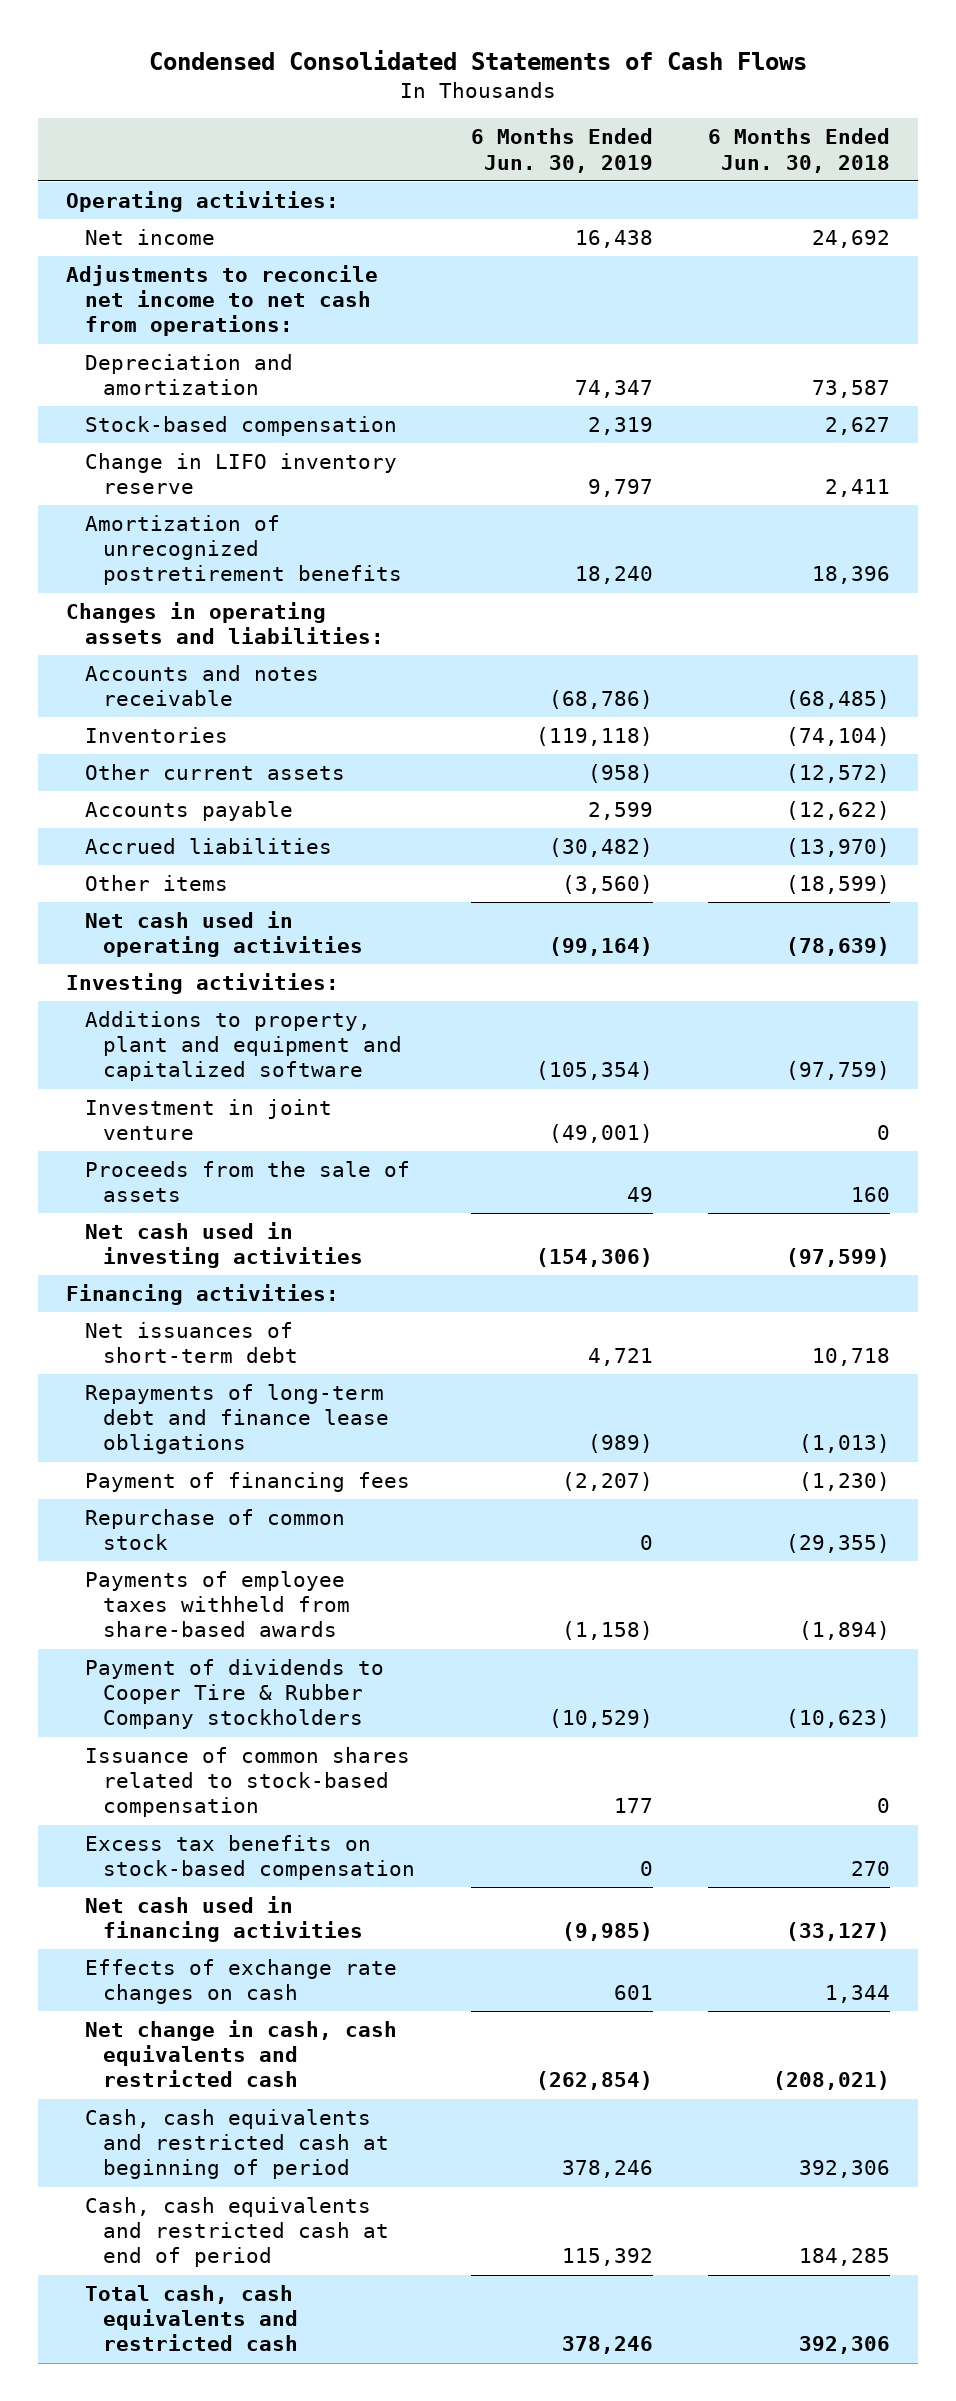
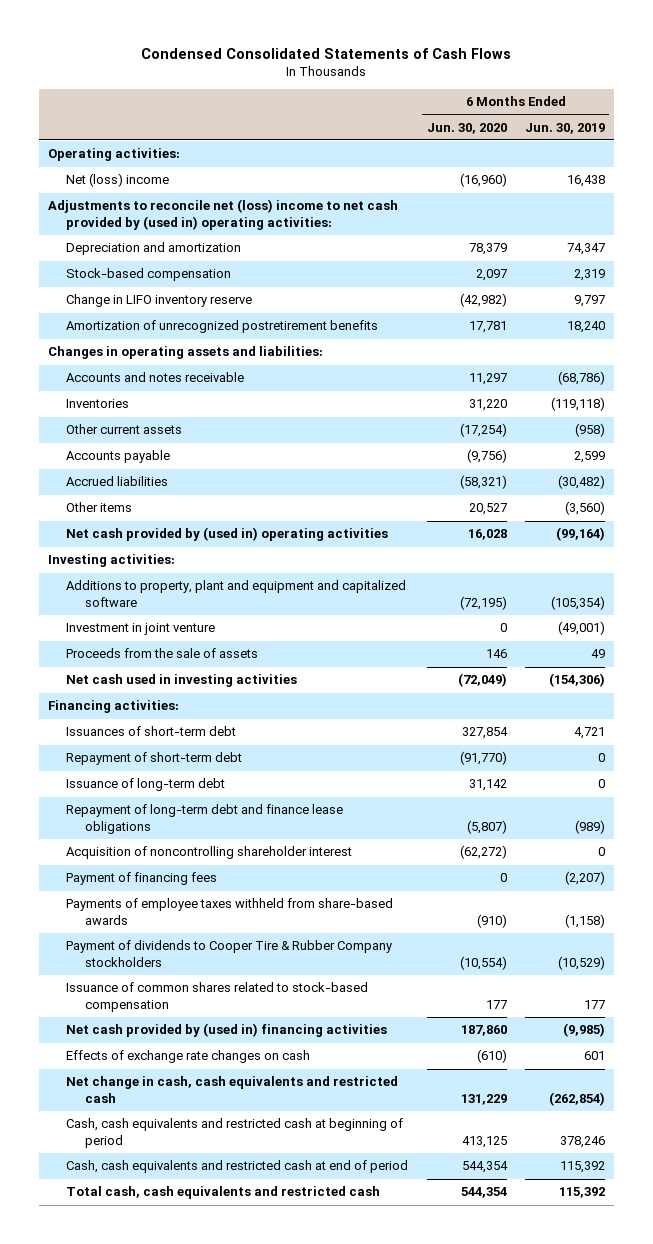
[708,128,891,173] 6 Months Ended Jun. 30, 2018 -> none
none -> [426,122,507,134] Jun. 30, 2020
[84,229,215,246] Net income -> [66,173,170,188] Net (loss) income
[65,265,378,337] Adjustments to reconcile net income to net cash from operations: -> [47,199,398,230] Adjustments to reconcile net (loss) income to net cash provided by (used in) operating activities:
[84,911,364,958] Net cash used in operating activities -> [66,527,389,542] Net cash provided by (used in) operating activities
[84,1322,299,1364] Net issuances of short-term debt -> [66,726,237,737] Issuances of short-term debt
none -> [66,752,243,766] Repayment of short-term debt
none -> [66,778,226,792] Issuance of long-term debt
[84,1384,390,1455] Repayments of long-term debt and finance lease obligations -> [66,804,344,834] Repayment of long-term debt and finance lease obligations
none -> [66,846,353,860] Acquisition of noncontrolling shareholder interest
[84,1509,345,1551] Repurchase of common stock -> none
[84,1835,416,1881] Excess tax benefits on stock-based compensation -> none
[84,1896,364,1943] Net cash used in financing activities -> [66,1023,388,1038] Net cash provided by (used in) financing activities
[561,2336,653,2355] 378,246 -> [558,1187,605,1199] 115,392

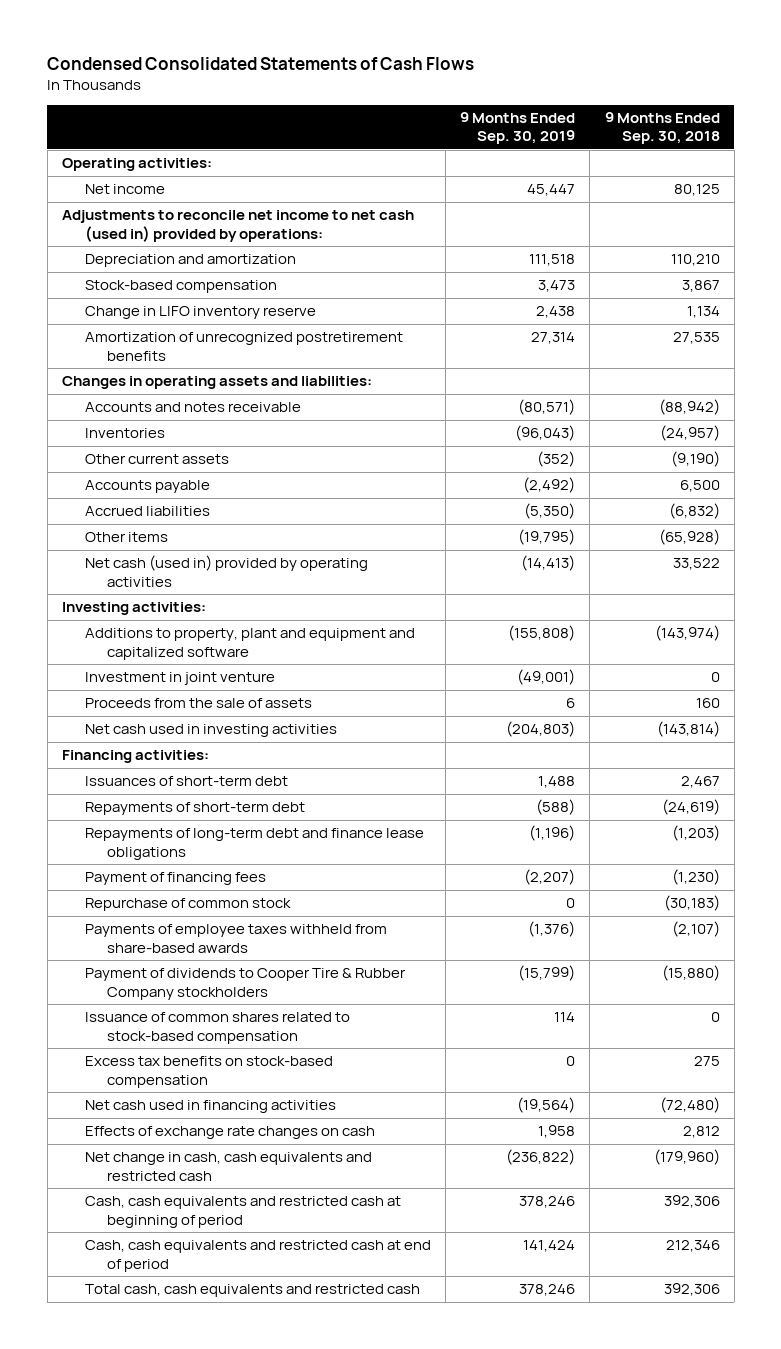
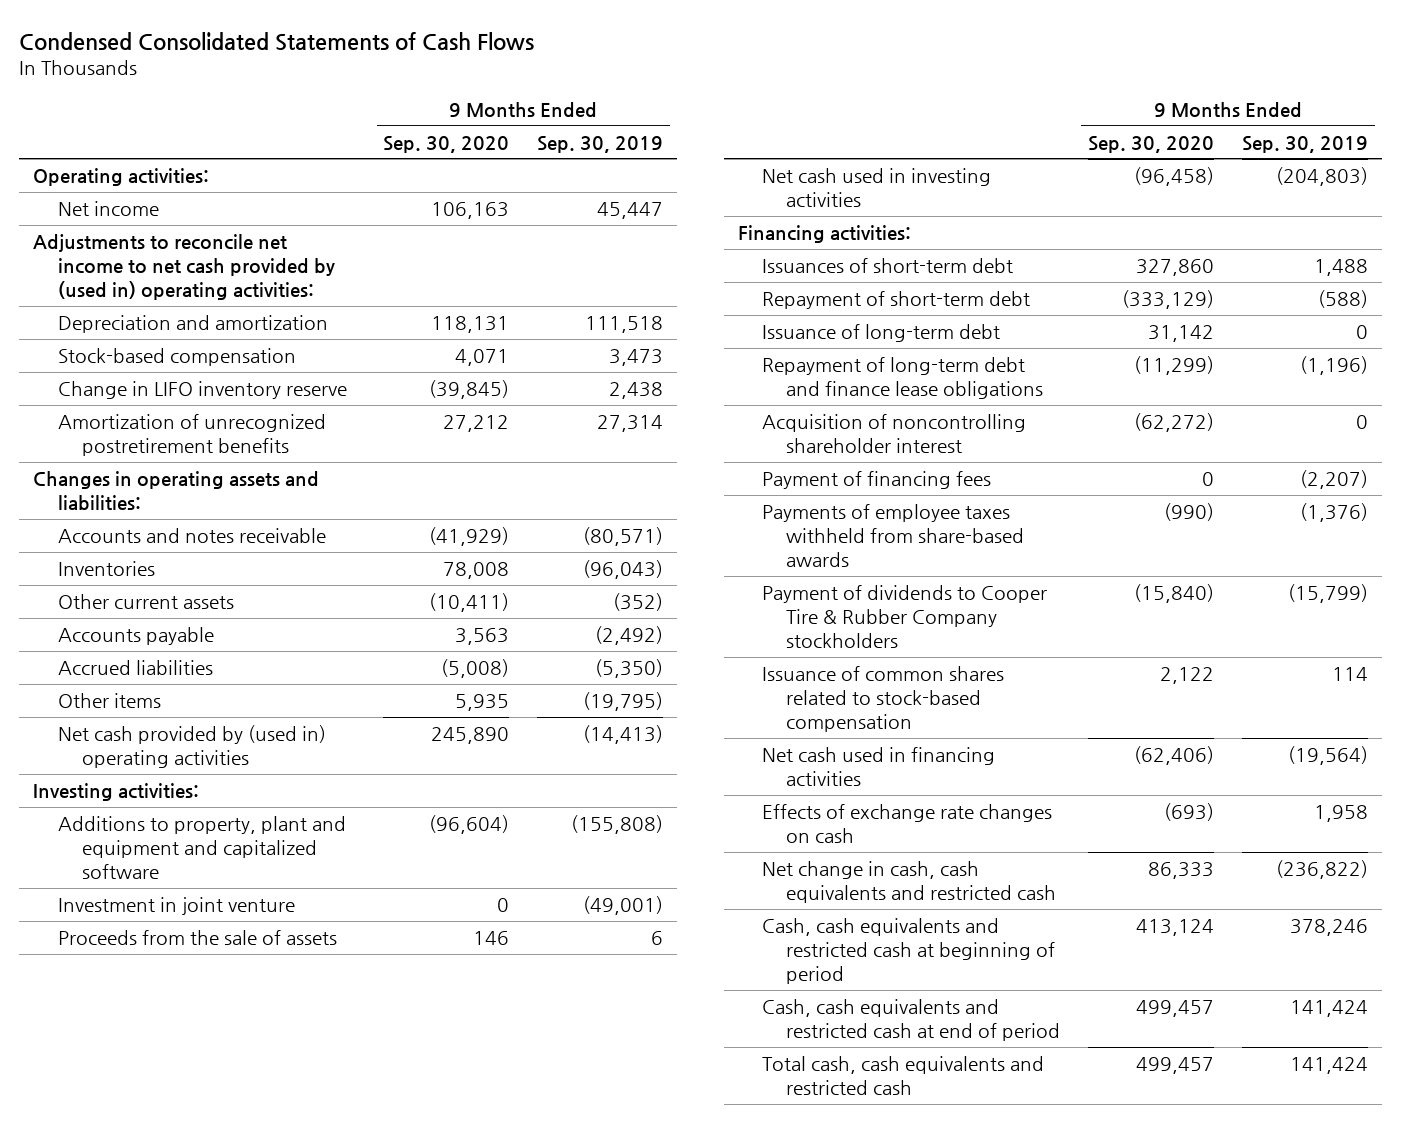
[604,112,720,145] 9 Months Ended Sep. 30, 2018 -> none
none -> [383,135,510,153] Sep. 30, 2020
[61,210,414,242] Adjustments to reconcile net income to net cash (used in) provided by operations: -> [33,233,335,301] Adjustments to reconcile net income to net cash provided by (used in) operating activities:
[84,555,368,587] Net cash (used in) provided by operating activities -> [57,724,326,769] Net cash provided by (used in) operating activities
[84,802,305,816] Repayments of short-term debt -> [762,290,1031,309] Repayment of short-term debt
none -> [762,323,1001,342] Issuance of long-term debt
[84,828,424,860] Repayments of long-term debt and finance lease obligations -> [762,356,1044,400] Repayment of long-term debt and finance lease obligations
none -> [762,413,1027,454] Acquisition of noncontrolling shareholder interest
[84,898,291,912] Repurchase of common stock -> none
[84,1056,333,1088] Excess tax benefits on stock-based compensation -> none
[519,1284,576,1297] 378,246 -> [1289,1056,1368,1074] 141,424

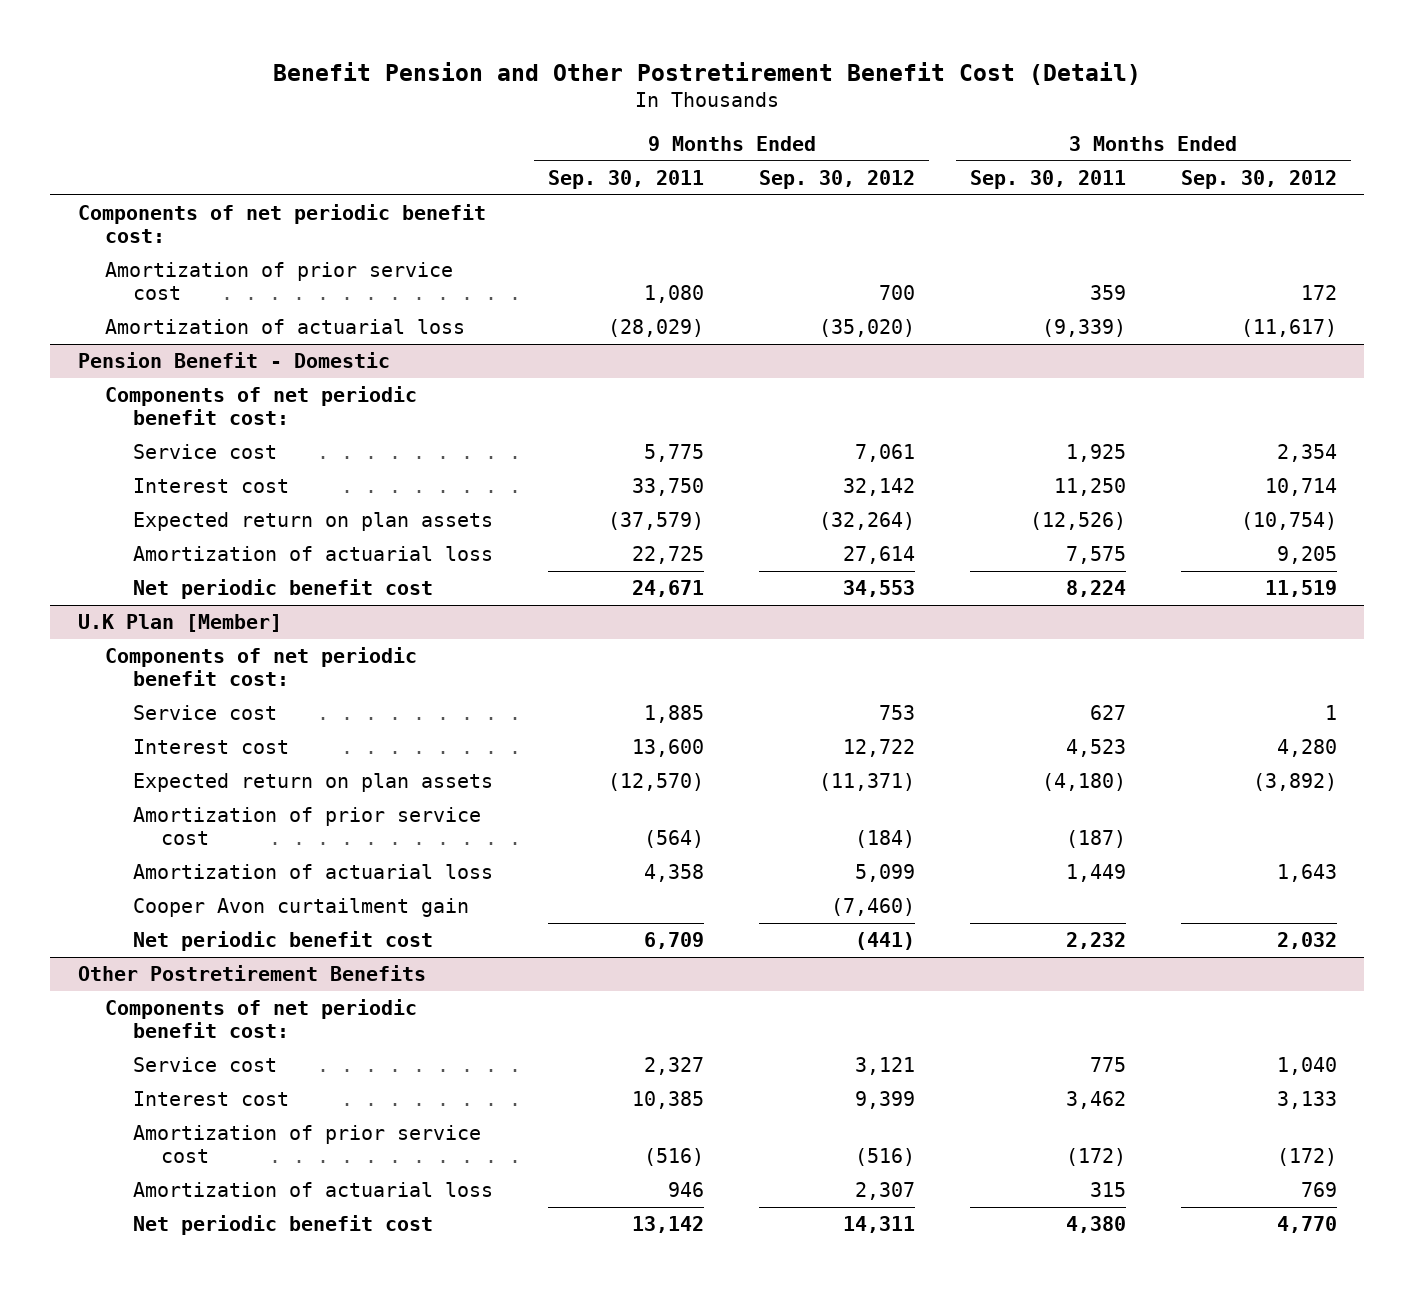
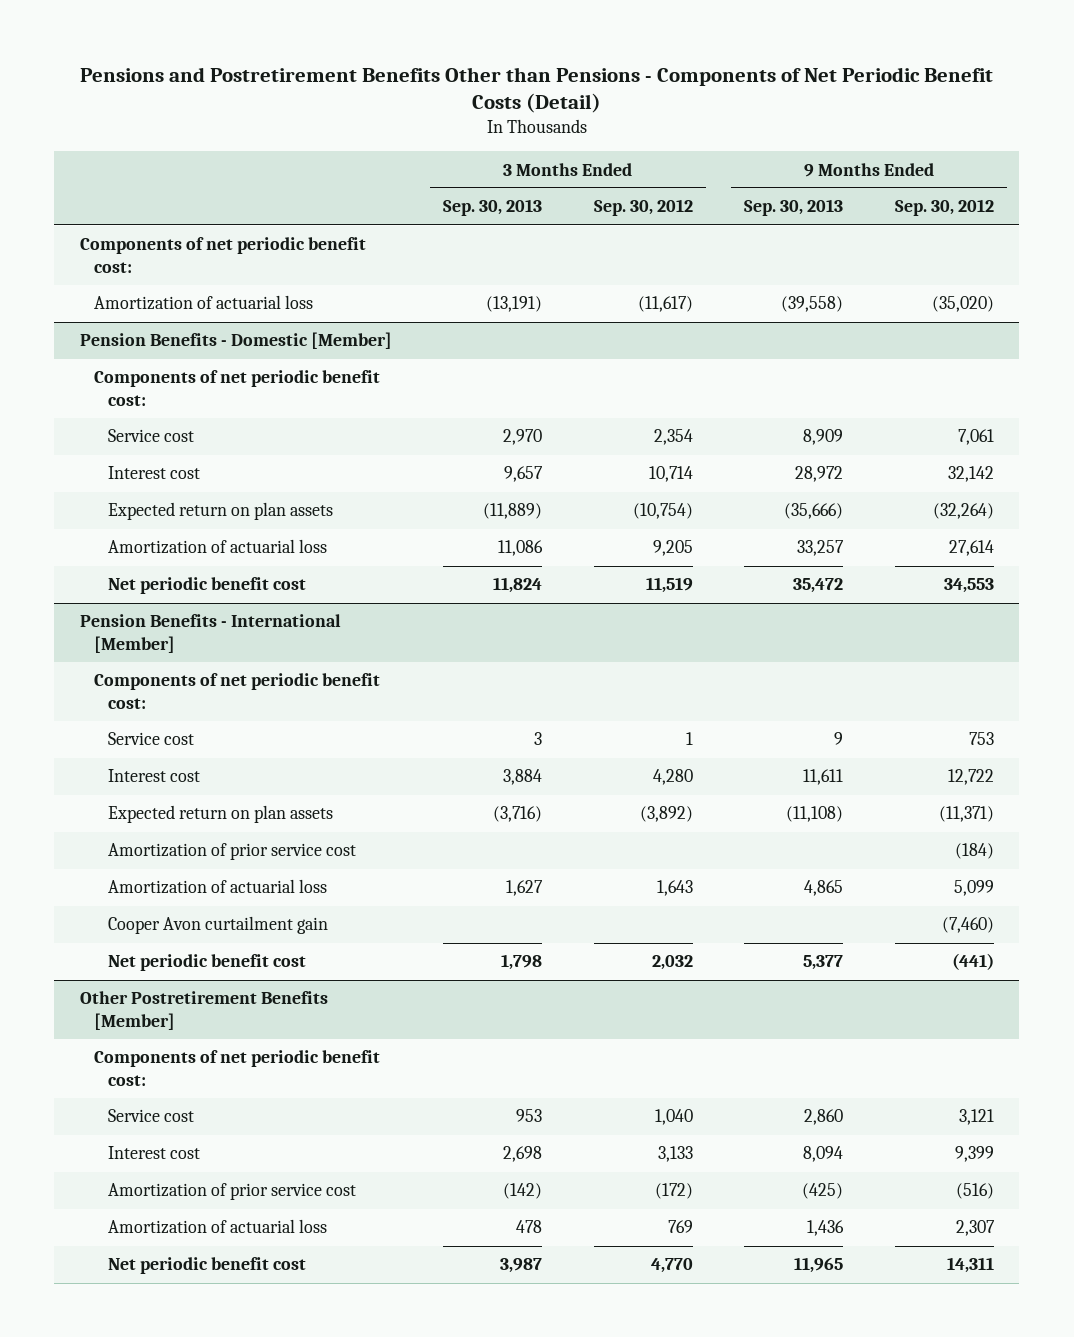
[273,61,1142,85] Benefit Pension and Other Postretirement Benefit Cost (Detail) -> [79,66,993,114] Pensions and Postretirement Benefits Other than Pensions - Components of Net Periodic Benefit Costs (Detail)
[548,169,705,189] Sep. 30, 2011 -> none
[969,169,1126,189] Sep. 30, 2011 -> none
none -> [443,199,543,217] Sep. 30, 2013
none -> [744,199,844,217] Sep. 30, 2013
[105,262,454,301] Amortization of prior service cost -> none
[77,352,390,369] Pension Benefit - Domestic -> [79,332,392,350] Pension Benefits - Domestic [Member]
[77,614,282,633] U.K Plan [Member] -> none
none -> [79,614,341,654] Pension Benefits - International [Member]
[77,965,426,982] Other Postretirement Benefits -> [79,991,328,1031] Other Postretirement Benefits [Member]

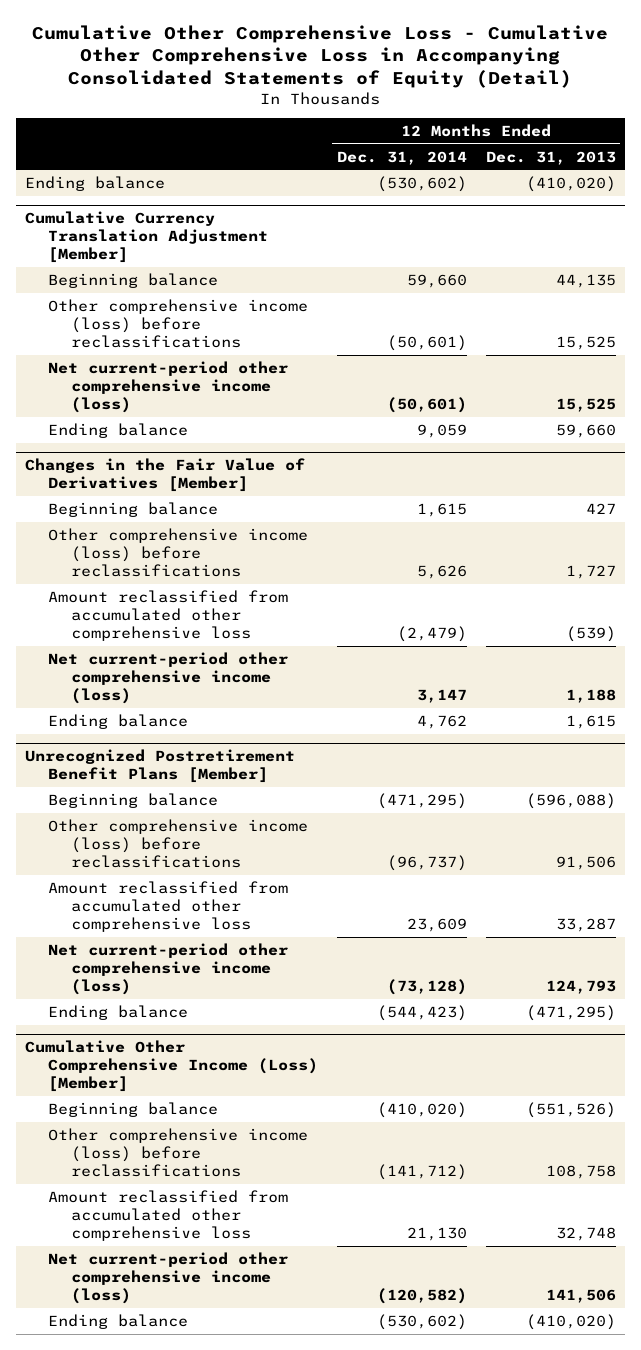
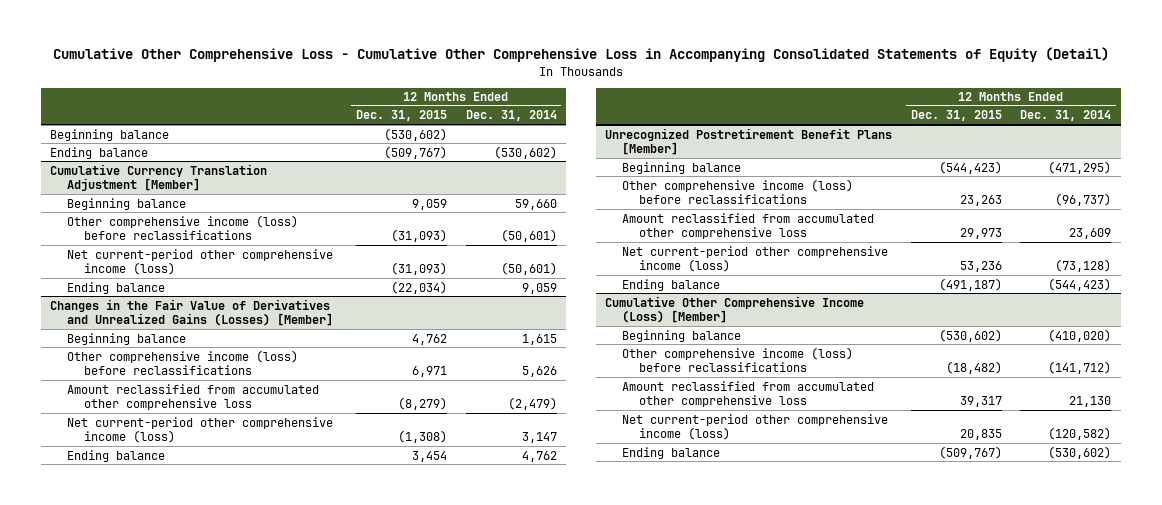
[485,150,616,165] Dec. 31, 2013 -> none
none -> [355,110,447,122] Dec. 31, 2015
none -> [50,128,170,141] Beginning balance
[25,457,306,493] Changes in the Fair Value of Derivatives [Member] -> [50,298,334,327] Changes in the Fair Value of Derivatives and Unrealized Gains (Losses) [Member]

